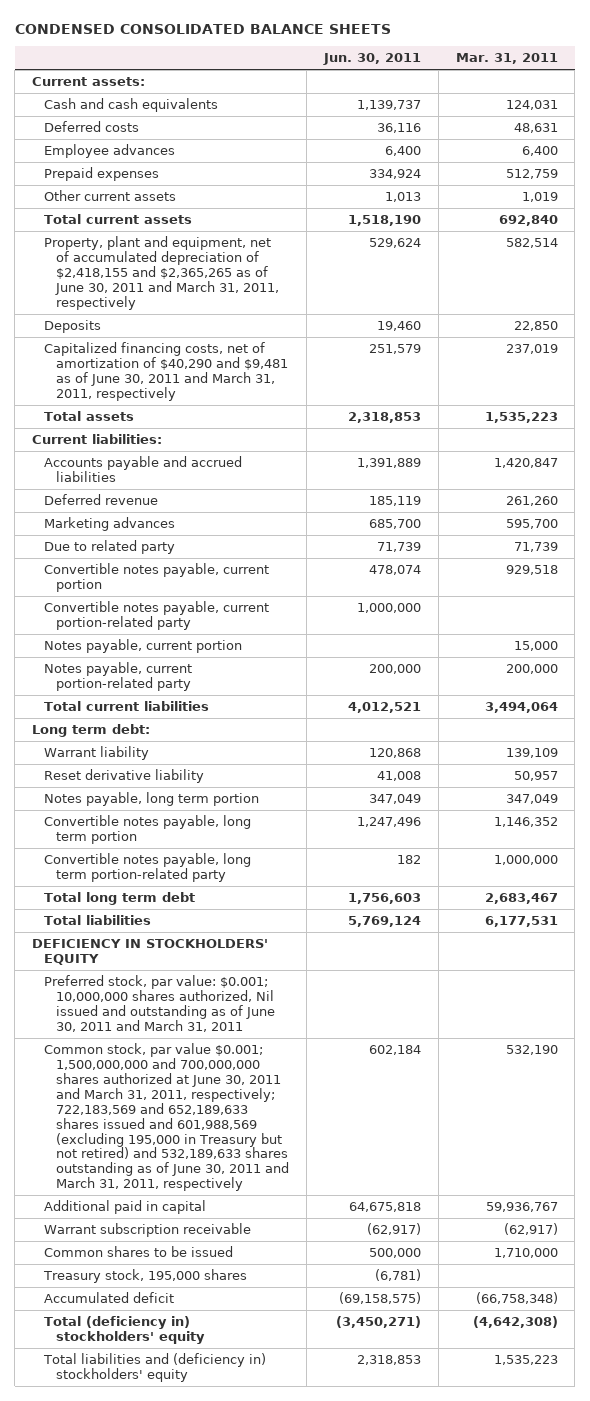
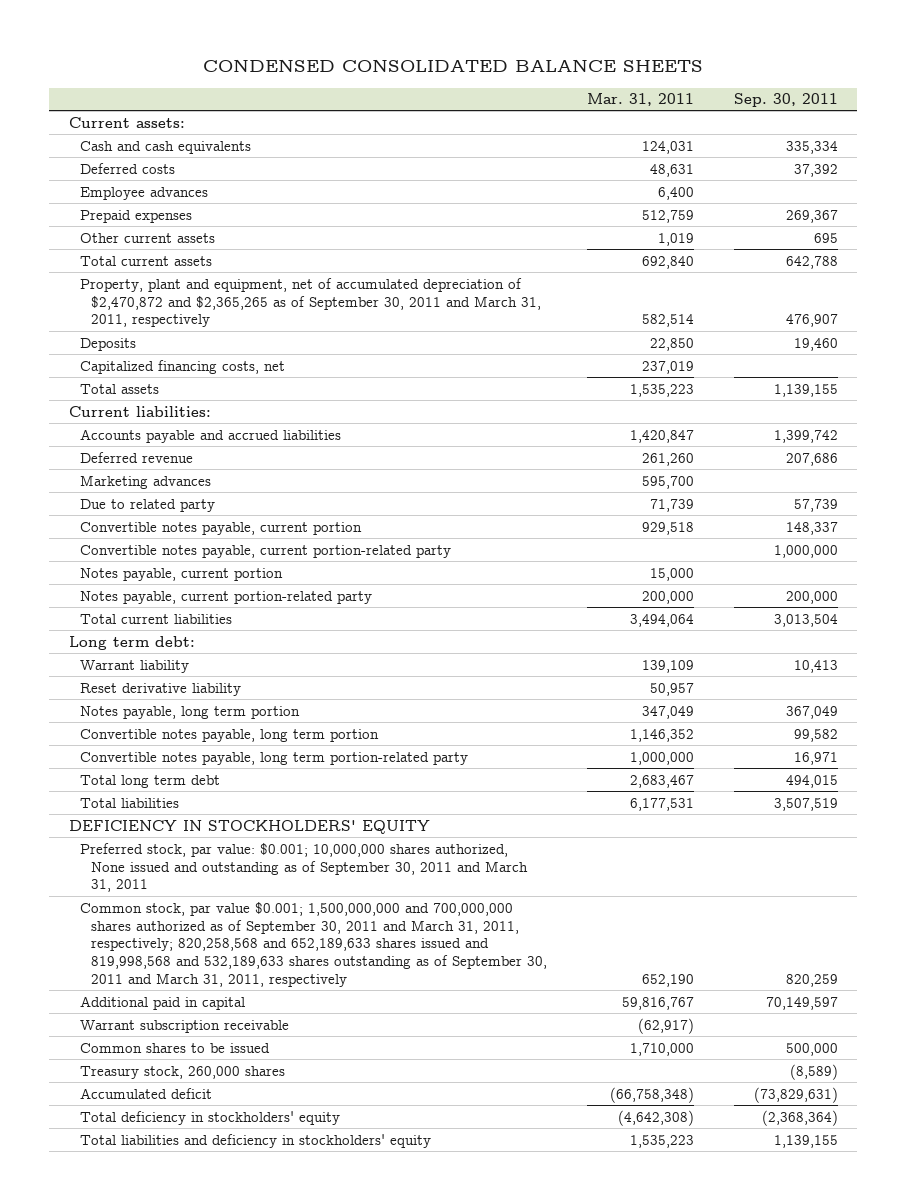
[322,53,421,66] Jun. 30, 2011 -> none
none -> [733,93,838,108] Sep. 30, 2011
[44,236,280,310] Property, plant and equipment, net of accumulated depreciation of $2,418,155 and $2,365,265 as of June 30, 2011 and March 31, 2011, respectively -> [79,277,542,328] Property, plant and equipment, net of accumulated depreciation of $2,470,872 and $2,365,265 as of September 30, 2011 and March 31, 2011, respectively
[44,342,289,401] Capitalized financing costs, net of amortization of $40,290 and $9,481 as of June 30, 2011 and March 31, 2011, respectively -> [79,359,285,374] Capitalized financing costs, net
[44,975,276,1032] Preferred stock, par value: $0.001; 10,000,000 shares authorized, Nil issued and outstanding as of June 30, 2011 and March 31, 2011 -> [79,842,529,893] Preferred stock, par value: $0.001; 10,000,000 shares authorized, None issued and outstanding as of September 30, 2011 and March 31, 2011
[44,1043,290,1192] Common stock, par value $0.001; 1,500,000,000 and 700,000,000 shares authorized at June 30, 2011 and March 31, 2011, respectively; 722,183,569 and 652,189,633 shares issued and 601,988,569 (excluding 195,000 in Treasury but not retired) and 532,189,633 shares outstanding as of June 30, 2011 and March 31, 2011, respectively -> [79,901,548,988] Common stock, par value $0.001; 1,500,000,000 and 700,000,000 shares authorized as of September 30, 2011 and March 31, 2011, respectively; 820,258,568 and 652,189,633 shares issued and 819,998,568 and 532,189,633 shares outstanding as of September 30, 2011 and March 31, 2011, respectively
[505,1045,558,1056] 532,190 -> [642,974,695,988] 652,190
[485,1202,558,1213] 59,936,767 -> [622,996,695,1010] 59,816,767
[43,1269,248,1284] Treasury stock, 195,000 shares -> [79,1065,285,1079] Treasury stock, 260,000 shares
[44,1316,206,1344] Total (deficiency in) stockholders' equity -> [79,1110,340,1125] Total deficiency in stockholders' equity
[43,1353,267,1382] Total liabilities and (deficiency in) stockholders' equity -> [79,1133,431,1148] Total liabilities and deficiency in stockholders' equity

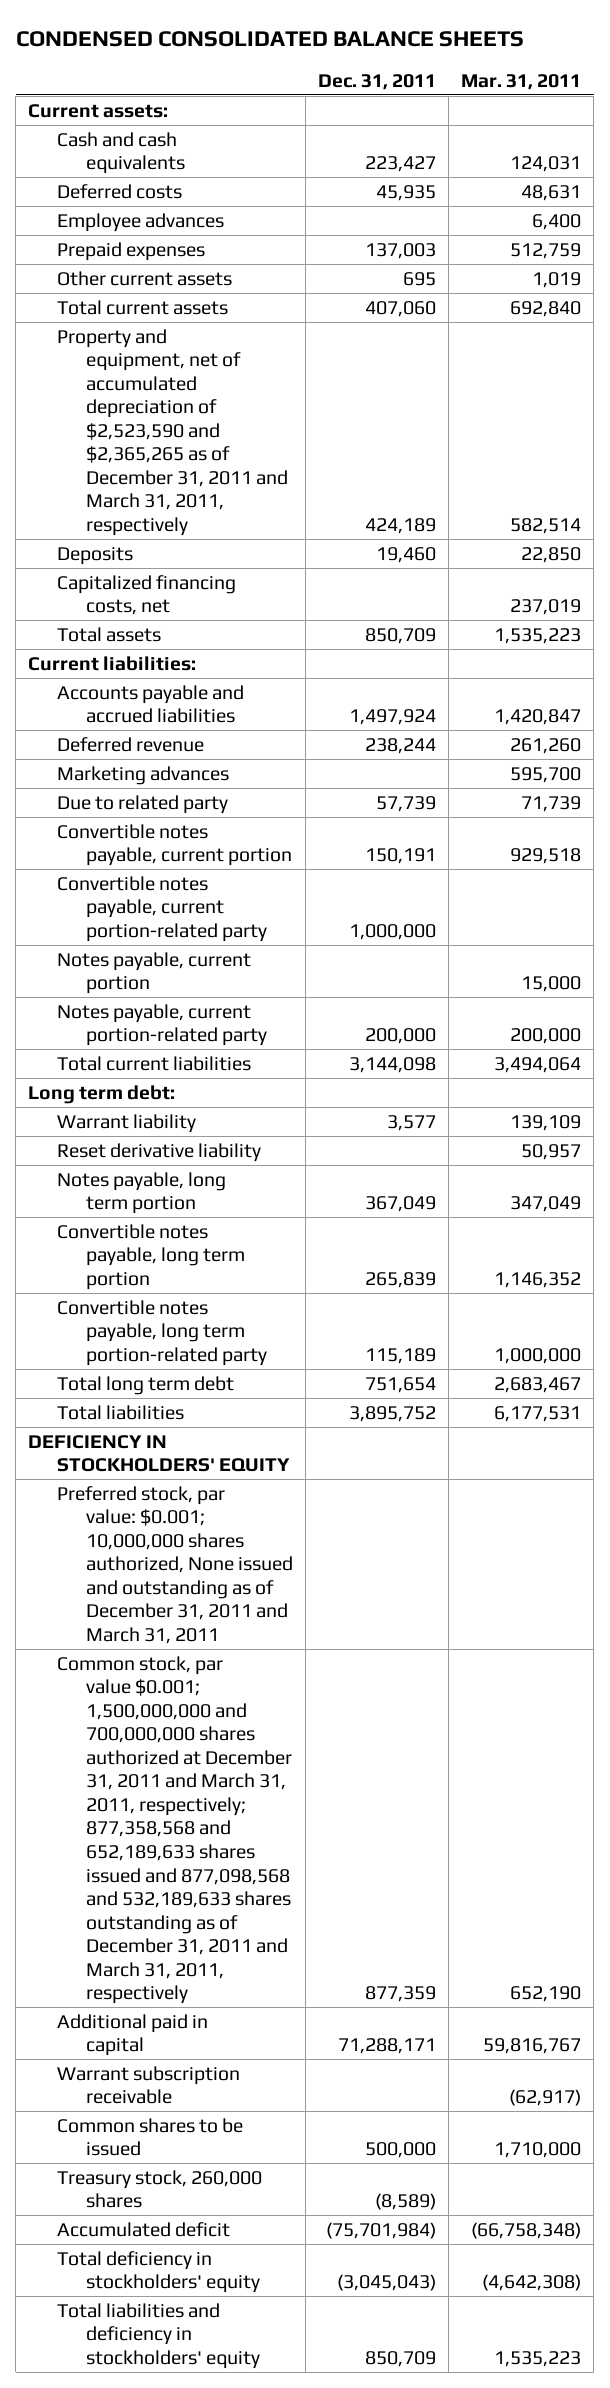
[733,93,838,108] Sep. 30, 2011 -> none
none -> [318,73,437,90] Dec. 31, 2011
[79,277,542,328] Property, plant and equipment, net of accumulated depreciation of $2,470,872 and $2,365,265 as of September 30, 2011 and March 31, 2011, respectively -> [57,328,289,537] Property and equipment, net of accumulated depreciation of $2,523,590 and $2,365,265 as of December 31, 2011 and March 31, 2011, respectively
[79,842,529,893] Preferred stock, par value: $0.001; 10,000,000 shares authorized, None issued and outstanding as of September 30, 2011 and March 31, 2011 -> [57,1485,294,1644] Preferred stock, par value: $0.001; 10,000,000 shares authorized, None issued and outstanding as of December 31, 2011 and March 31, 2011
[79,901,548,988] Common stock, par value $0.001; 1,500,000,000 and 700,000,000 shares authorized as of September 30, 2011 and March 31, 2011, respectively; 820,258,568 and 652,189,633 shares issued and 819,998,568 and 532,189,633 shares outstanding as of September 30, 2011 and March 31, 2011, respectively -> [57,1655,293,2005] Common stock, par value $0.001; 1,500,000,000 and 700,000,000 shares authorized at December 31, 2011 and March 31, 2011, respectively; 877,358,568 and 652,189,633 shares issued and 877,098,568 and 532,189,633 shares outstanding as of December 31, 2011 and March 31, 2011, respectively

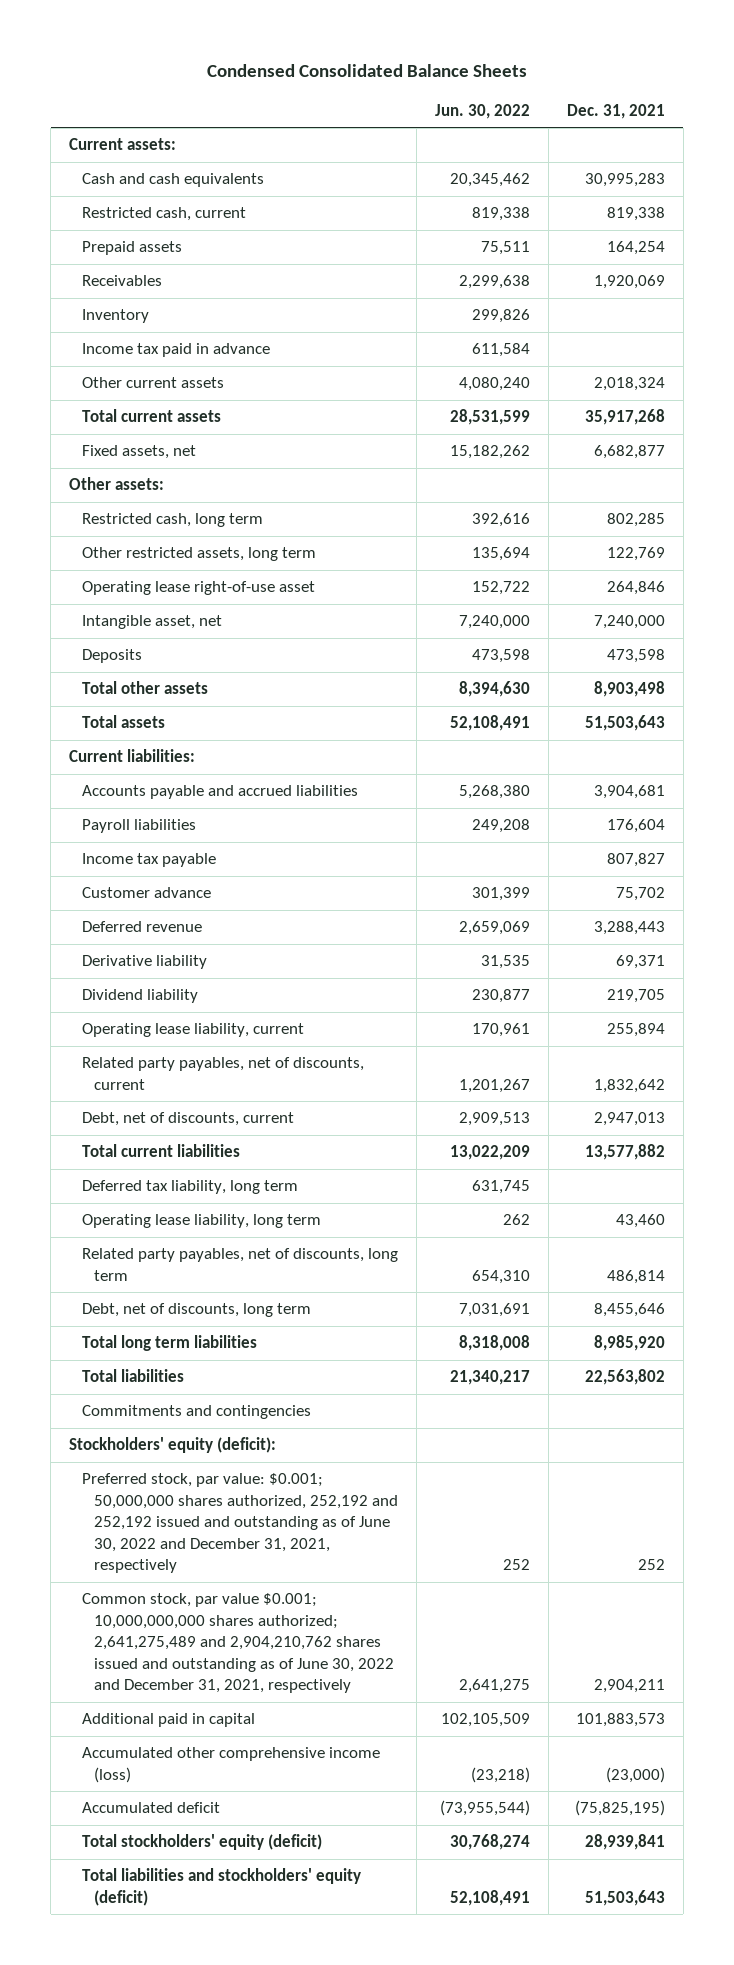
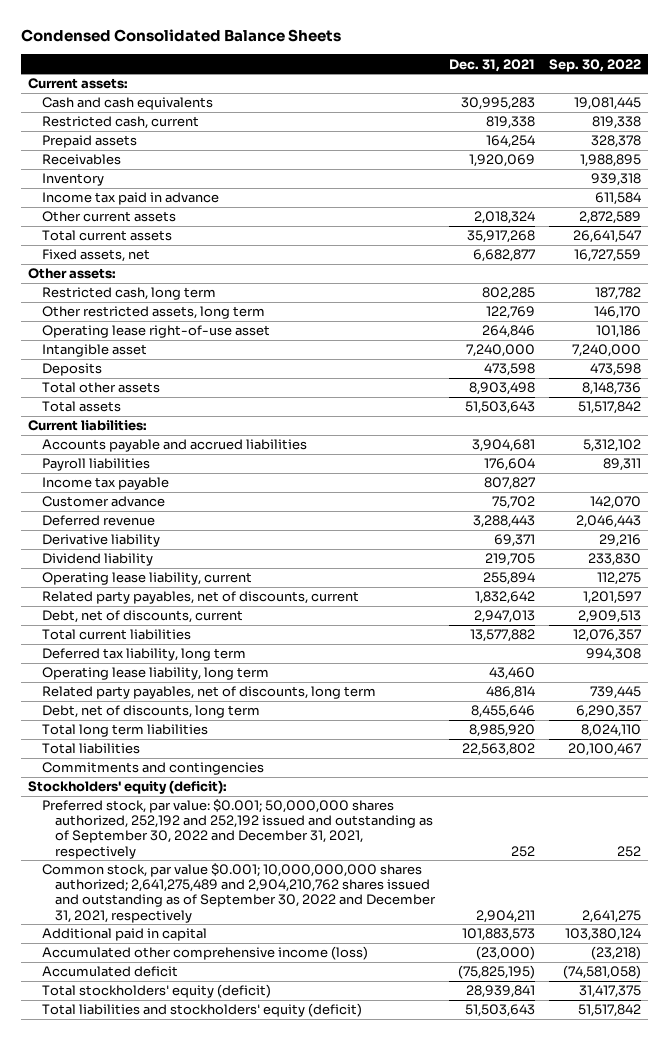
[435,103,531,119] Jun. 30, 2022 -> none
none -> [548,58,641,72] Sep. 30, 2022
[81,615,222,630] Intangible asset, net -> [41,344,147,358] Intangible asset
[81,1473,399,1574] Preferred stock, par value: $0.001; 50,000,000 shares authorized, 252,192 and 252,192 issued and outstanding as of June 30, 2022 and December 31, 2021, respectively -> [41,799,433,859] Preferred stock, par value: $0.001; 50,000,000 shares authorized, 252,192 and 252,192 issued and outstanding as of September 30, 2022 and December 31, 2021, respectively
[81,1593,395,1694] Common stock, par value $0.001; 10,000,000,000 shares authorized; 2,641,275,489 and 2,904,210,762 shares issued and outstanding as of June 30, 2022 and December 31, 2021, respectively -> [41,863,436,923] Common stock, par value $0.001; 10,000,000,000 shares authorized; 2,641,275,489 and 2,904,210,762 shares issued and outstanding as of September 30, 2022 and December 31, 2021, respectively

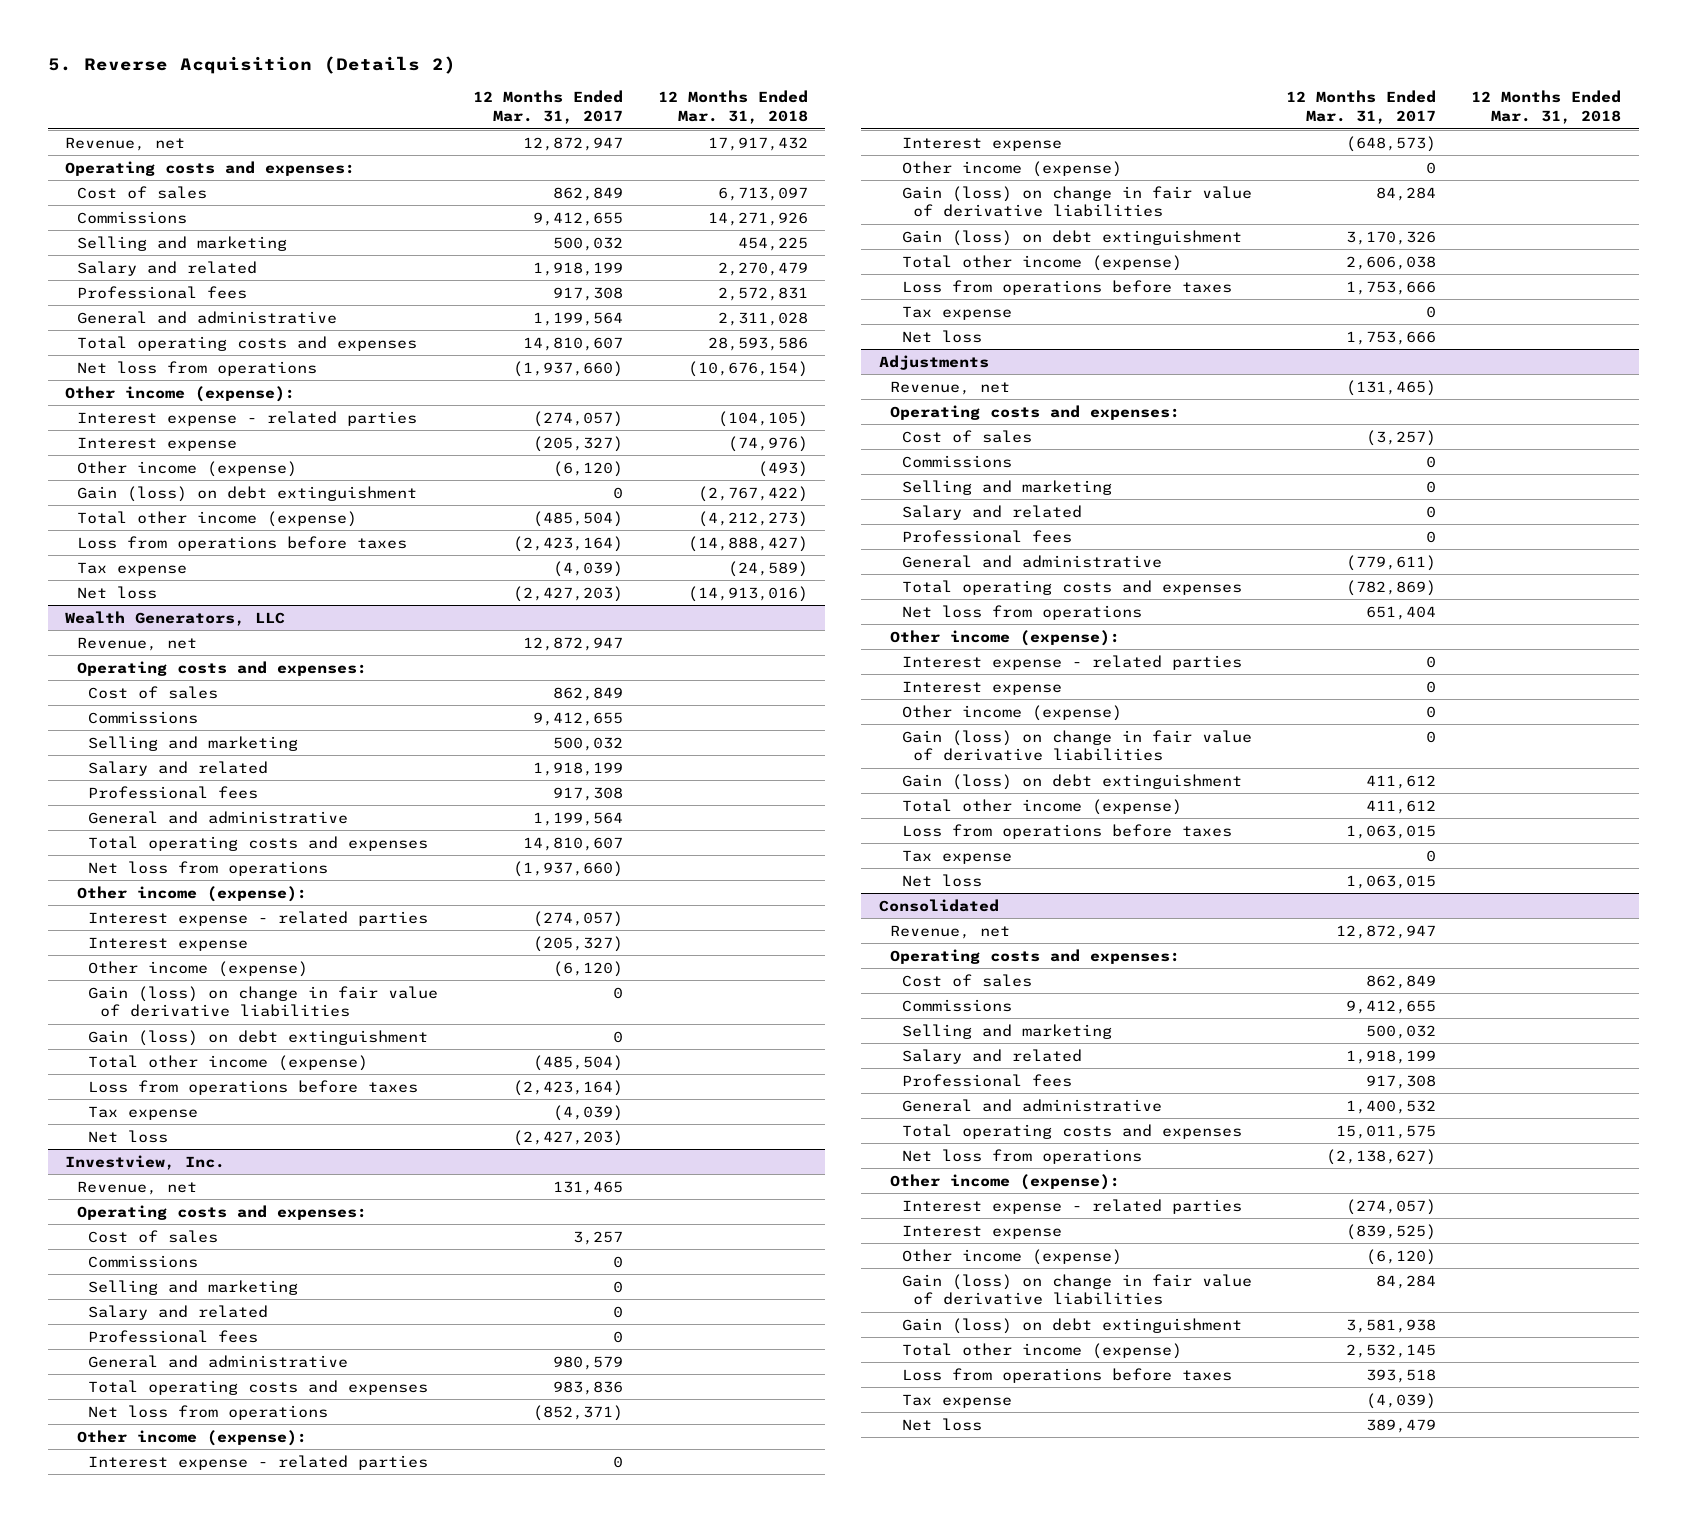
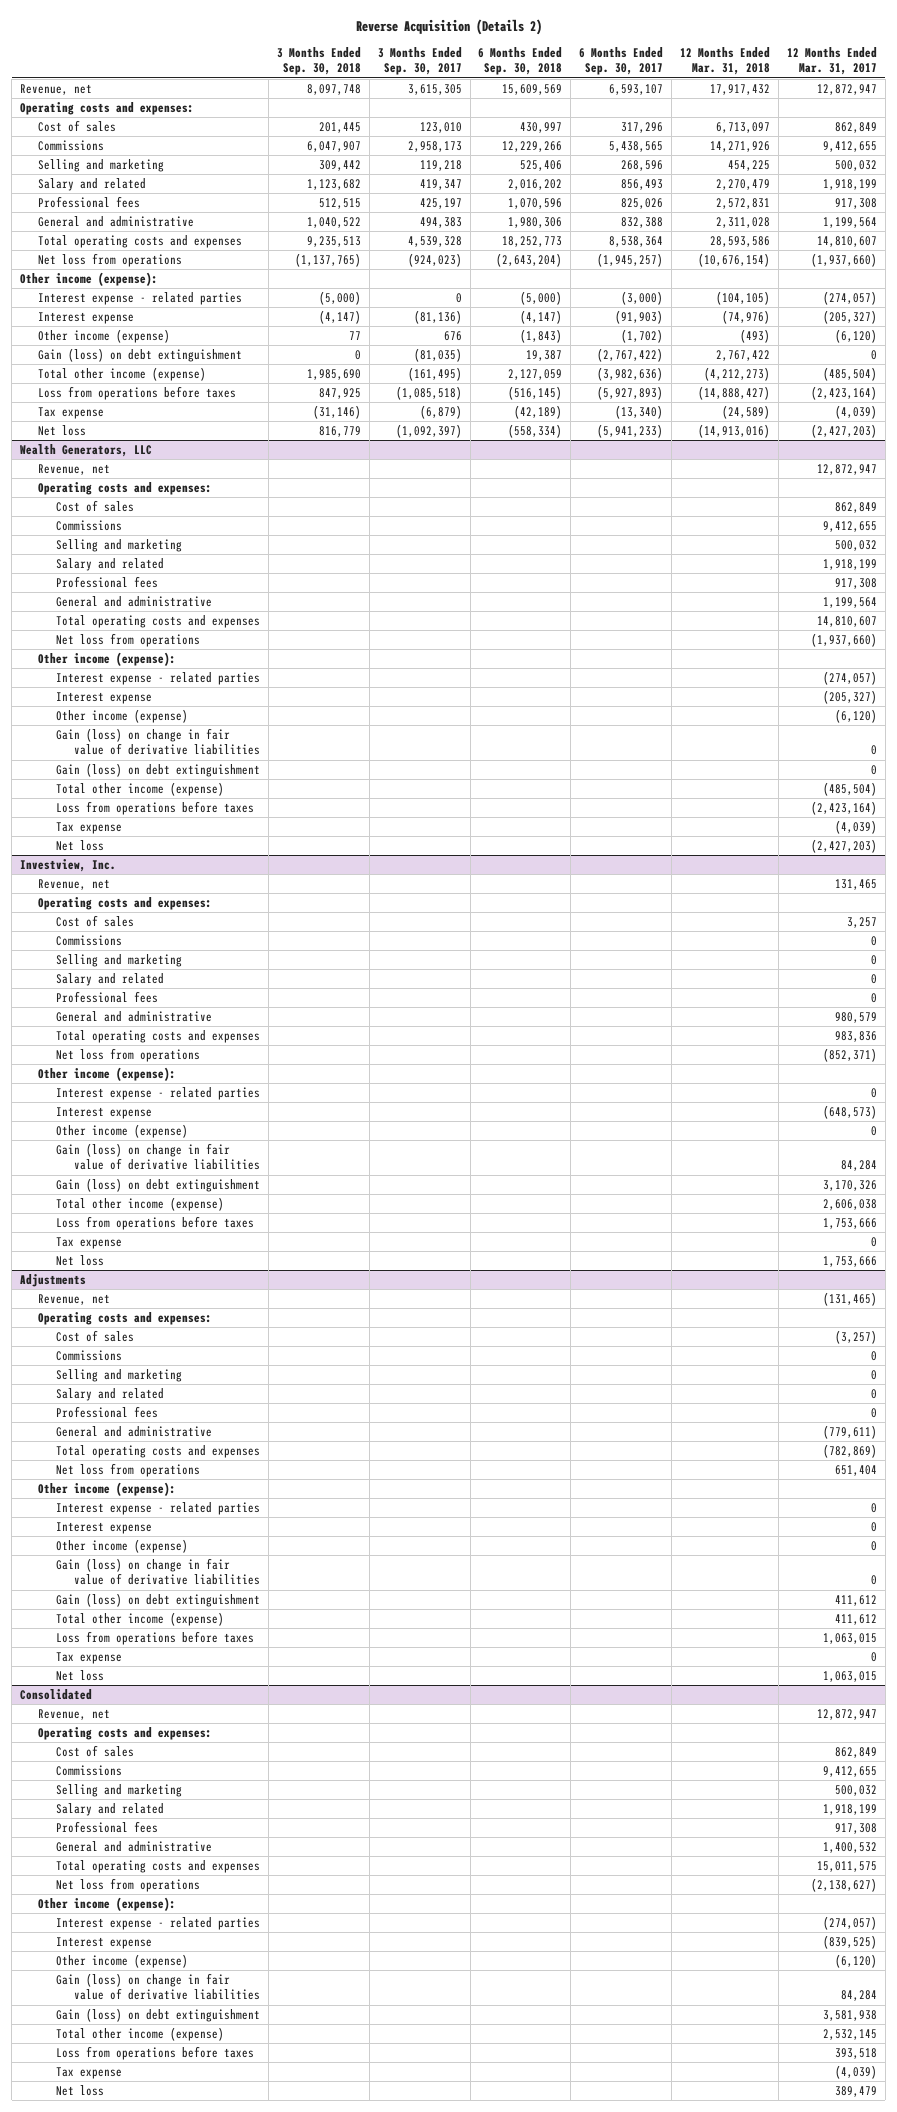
[47,56,456,75] 5. Reverse Acquisition (Details 2) -> [355,18,542,35] Reverse Acquisition (Details 2)
none -> [276,47,361,76] 3 Months Ended Sep. 30, 2018
none -> [377,47,462,76] 3 Months Ended Sep. 30, 2017
none -> [478,47,563,76] 6 Months Ended Sep. 30, 2018
none -> [579,47,664,76] 6 Months Ended Sep. 30, 2017
[697,485,808,502] (2,767,422) -> [716,349,771,361] 2,767,422

